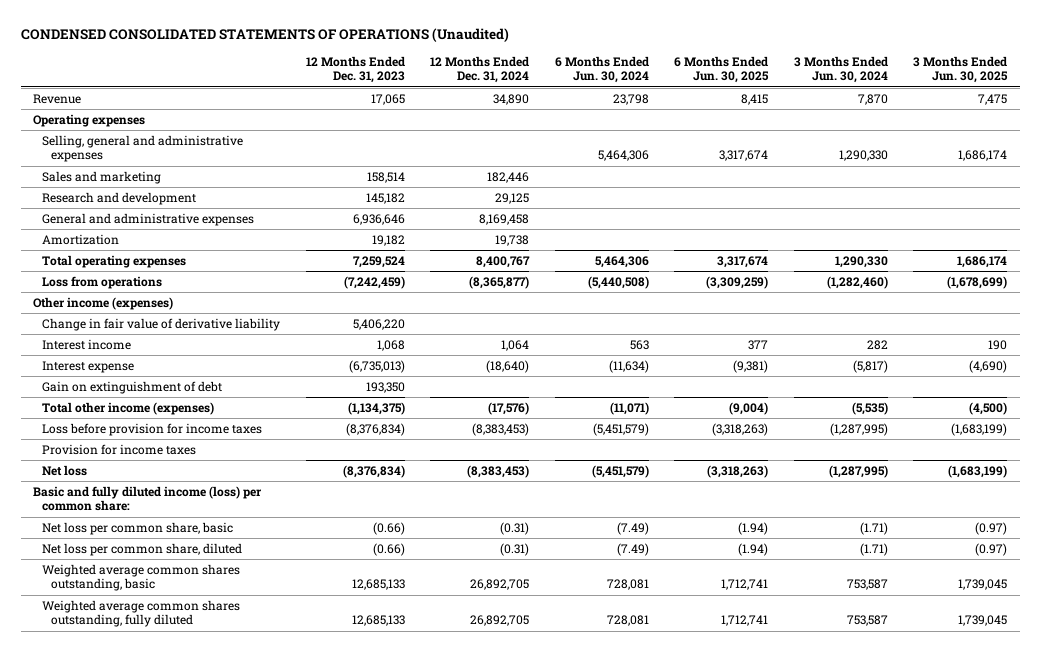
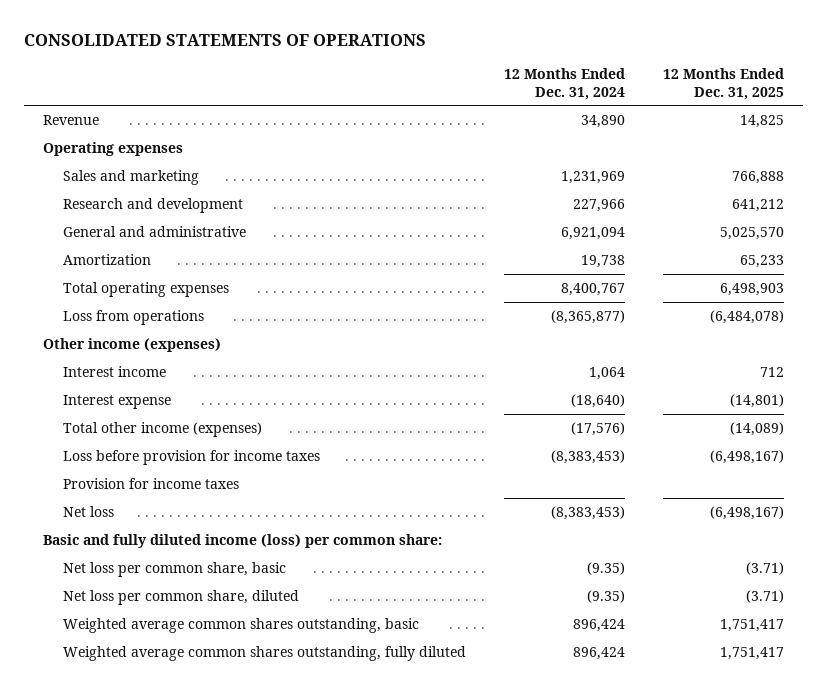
[20,28,509,43] CONDENSED CONSOLIDATED STATEMENTS OF OPERATIONS (Unaudited) -> [24,34,427,47] CONSOLIDATED STATEMENTS OF OPERATIONS
[305,55,405,84] 12 Months Ended Dec. 31, 2023 -> none
[554,55,649,84] 6 Months Ended Jun. 30, 2024 -> none
[674,55,770,84] 6 Months Ended Jun. 30, 2025 -> none
[793,55,888,84] 3 Months Ended Jun. 30, 2024 -> none
[912,55,1008,84] 3 Months Ended Jun. 30, 2025 -> none
none -> [663,68,785,100] 12 Months Ended Dec. 31, 2025
[42,134,244,163] Selling, general and administrative expenses -> none
[487,171,530,183] 182,446 -> [561,170,626,184] 1,231,969
[495,192,530,204] 29,125 -> [573,198,626,212] 227,966
[42,212,255,226] General and administrative expenses -> [63,225,247,237] General and administrative
[479,213,530,225] 8,169,458 -> [561,226,626,240] 6,921,094
[42,317,281,331] Change in fair value of derivative liability -> none
[42,380,223,394] Gain on extinguishment of debt -> none
[500,521,530,535] (0.31) -> [587,561,626,575] (9.35)
[500,542,530,556] (0.31) -> [587,589,626,603] (9.35)
[470,579,530,591] 26,892,705 -> [573,618,626,632] 896,424
[470,615,530,627] 26,892,705 -> [573,646,626,660] 896,424

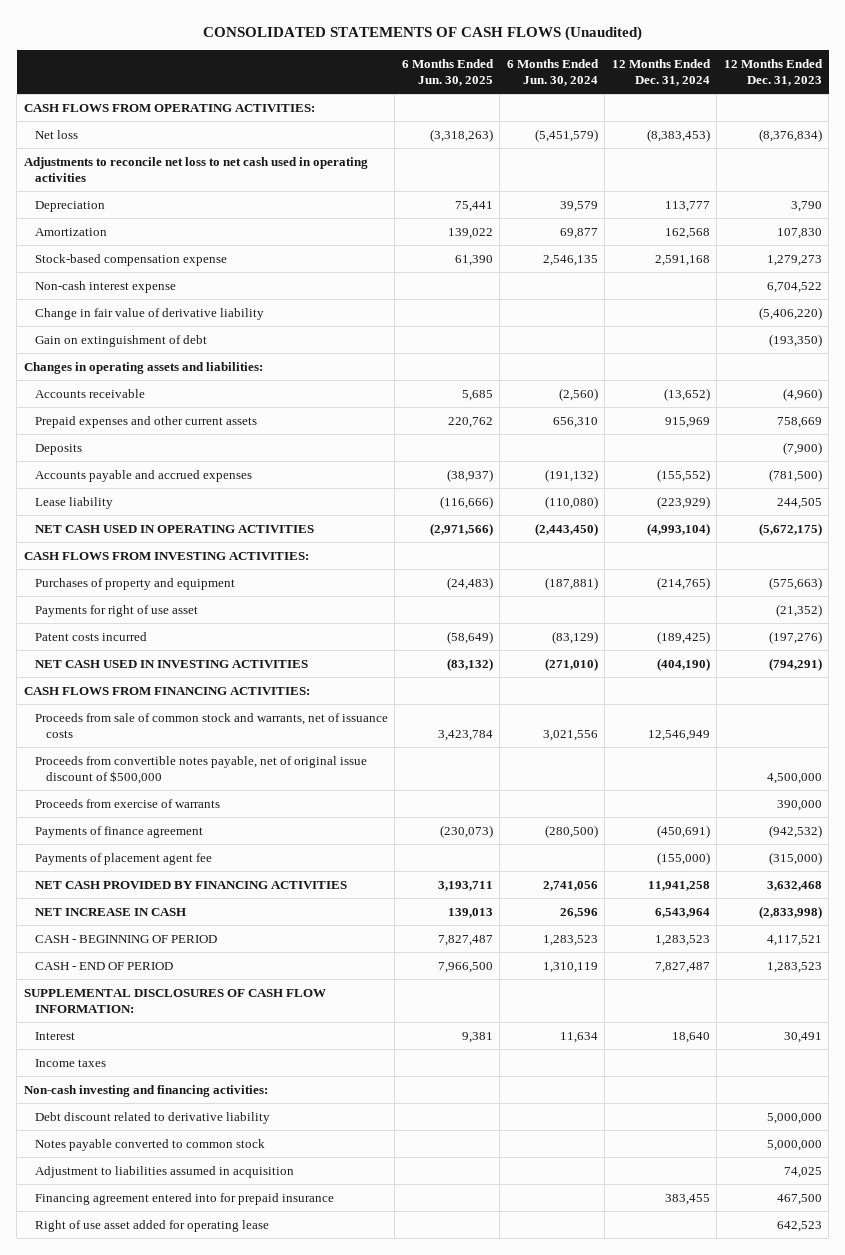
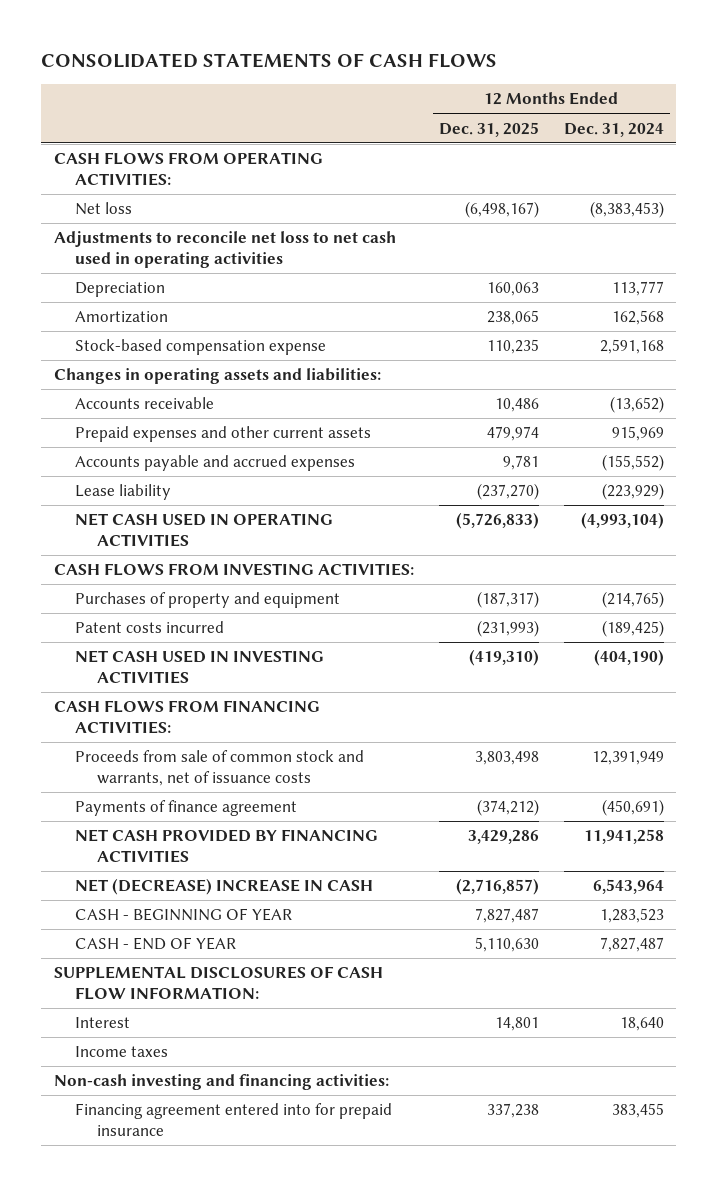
[202,25,642,41] CONSOLIDATED STATEMENTS OF CASH FLOWS (Unaudited) -> [41,53,498,69] CONSOLIDATED STATEMENTS OF CASH FLOWS
[401,58,494,87] 6 Months Ended Jun. 30, 2025 -> none
[506,58,599,87] 6 Months Ended Jun. 30, 2024 -> none
[723,58,823,87] 12 Months Ended Dec. 31, 2023 -> none
none -> [438,121,539,137] Dec. 31, 2025
[34,280,176,293] Non-cash interest expense -> none
[34,307,264,320] Change in fair value of derivative liability -> none
[34,334,207,347] Gain on extinguishment of debt -> none
[34,443,82,455] Deposits -> none
[34,604,198,617] Payments for right of use asset -> none
[34,755,367,785] Proceeds from convertible notes payable, net of original issue discount of $500,000 -> none
[34,798,220,808] Proceeds from exercise of warrants -> none
[647,730,710,742] 12,546,949 -> [591,751,664,766] 12,391,949
[34,852,212,865] Payments of placement agent fee -> none
[34,907,186,916] NET INCREASE IN CASH -> [75,878,374,896] NET (DECREASE) INCREASE IN CASH
[34,934,217,943] CASH - BEGINNING OF PERIOD -> [75,908,293,922] CASH - BEGINNING OF YEAR
[34,961,173,970] CASH - END OF PERIOD -> [75,937,237,951] CASH - END OF YEAR
[34,1111,270,1124] Debt discount related to derivative liability -> none
[34,1138,265,1151] Notes payable converted to common stock -> none
[34,1165,294,1178] Adjustment to liabilities assumed in acquisition -> none
[34,1219,269,1232] Right of use asset added for operating lease -> none

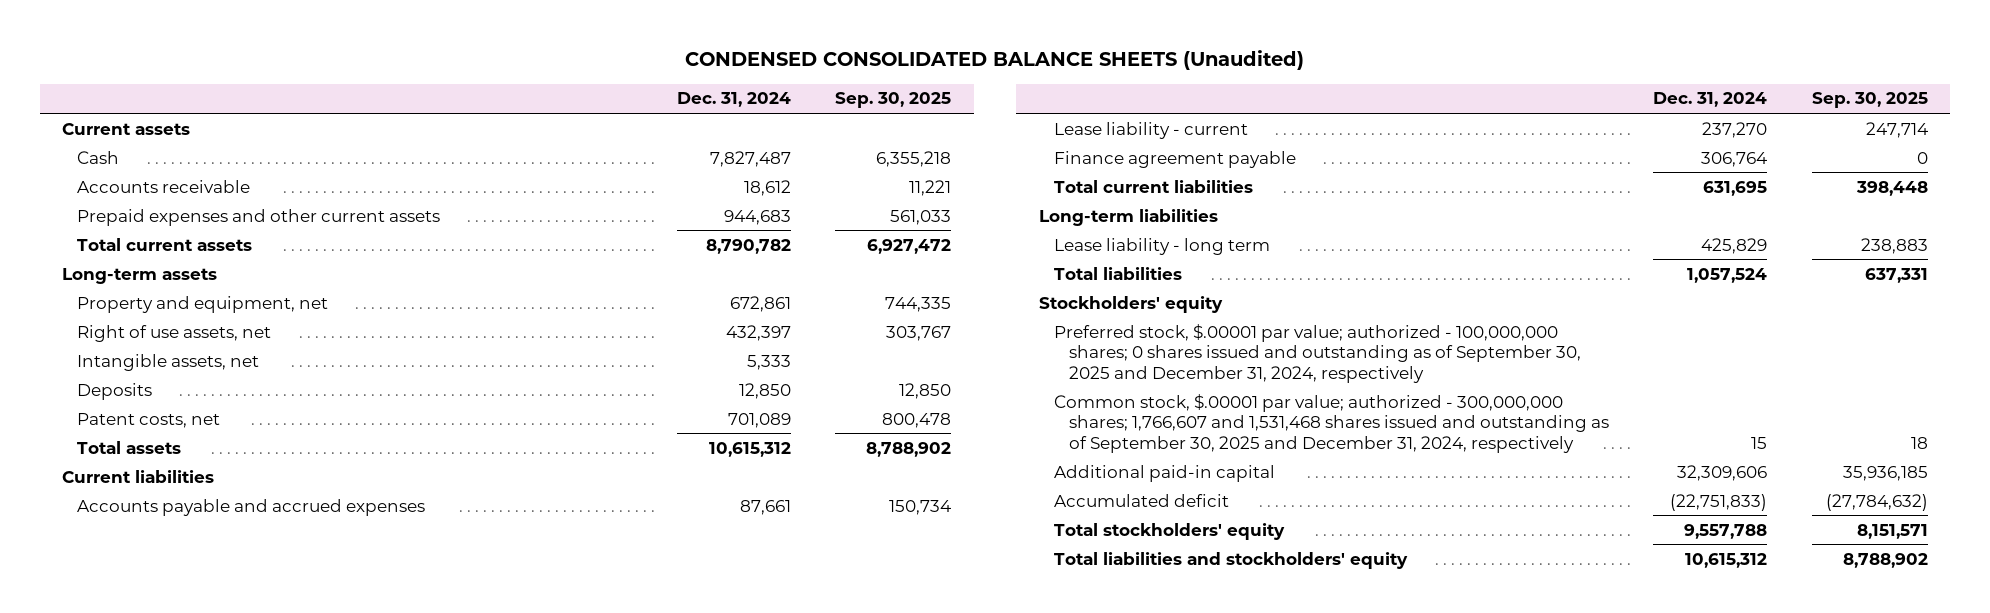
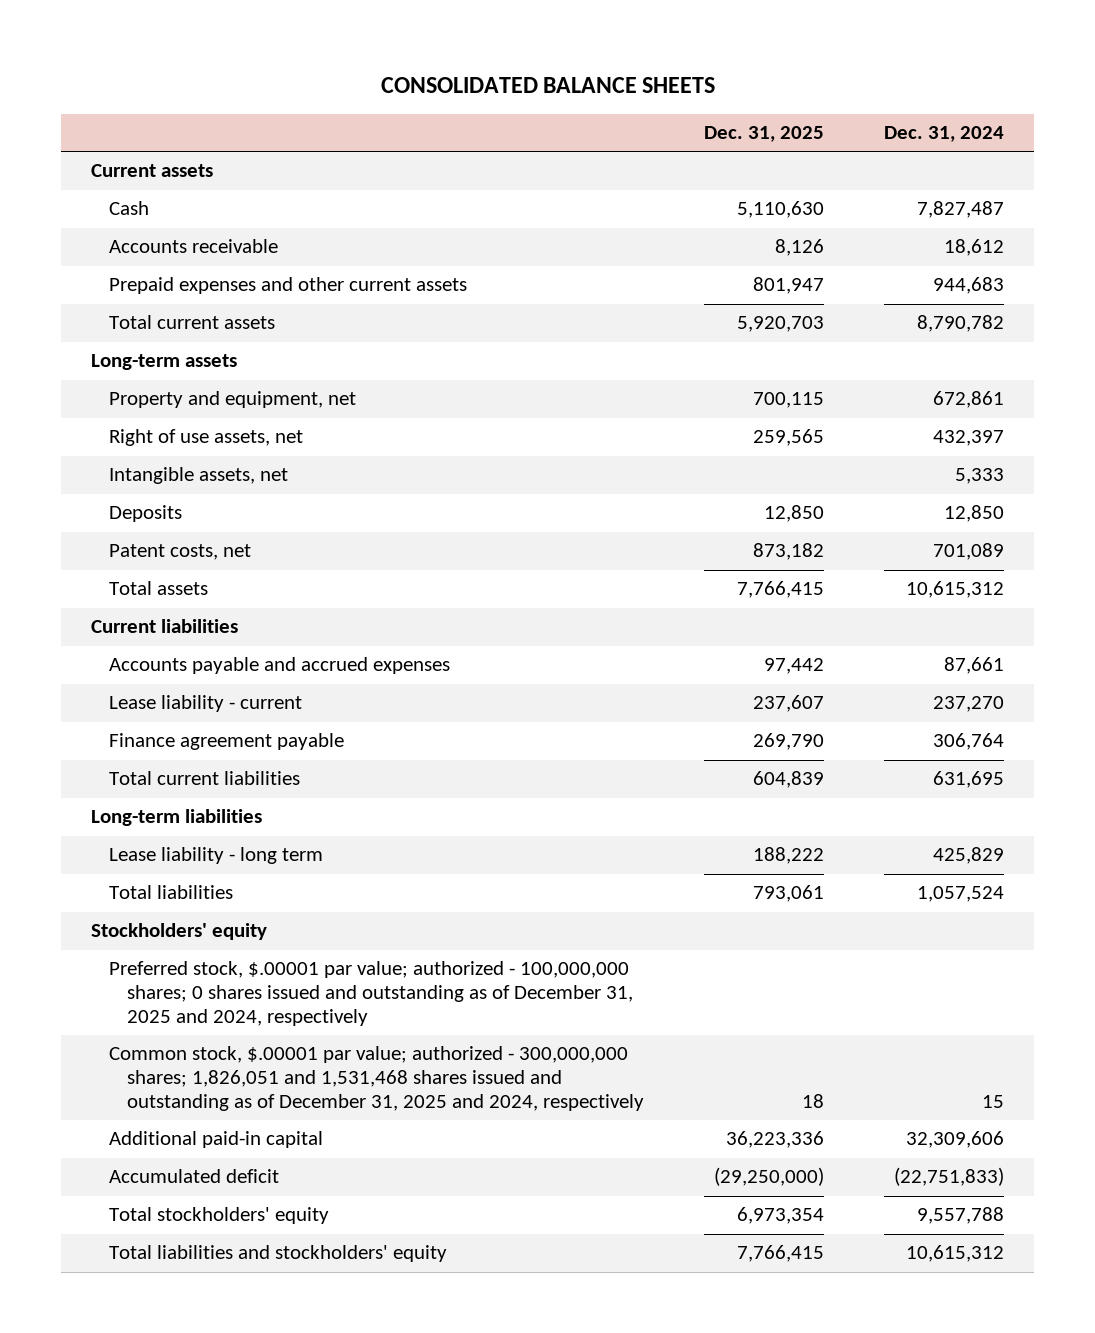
[685,50,1305,71] CONDENSED CONSOLIDATED BALANCE SHEETS (Unaudited) -> [380,77,715,94] CONSOLIDATED BALANCE SHEETS
[835,92,952,109] Sep. 30, 2025 -> none
none -> [704,126,825,143] Dec. 31, 2025
[1053,323,1581,383] Preferred stock, $.00001 par value; authorized - 100,000,000 shares; 0 shares issued and outstanding as of September 30, 2025 and December 31, 2024, respectively -> [109,961,634,1026] Preferred stock, $.00001 par value; authorized - 100,000,000 shares; 0 shares issued and outstanding as of December 31, 2025 and 2024, respectively
[1053,393,1609,453] Common stock, $.00001 par value; authorized - 300,000,000 shares; 1,766,607 and 1,531,468 shares issued and outstanding as of September 30, 2025 and December 31, 2024, respectively -> [109,1046,645,1111] Common stock, $.00001 par value; authorized - 300,000,000 shares; 1,826,051 and 1,531,468 shares issued and outstanding as of December 31, 2025 and 2024, respectively

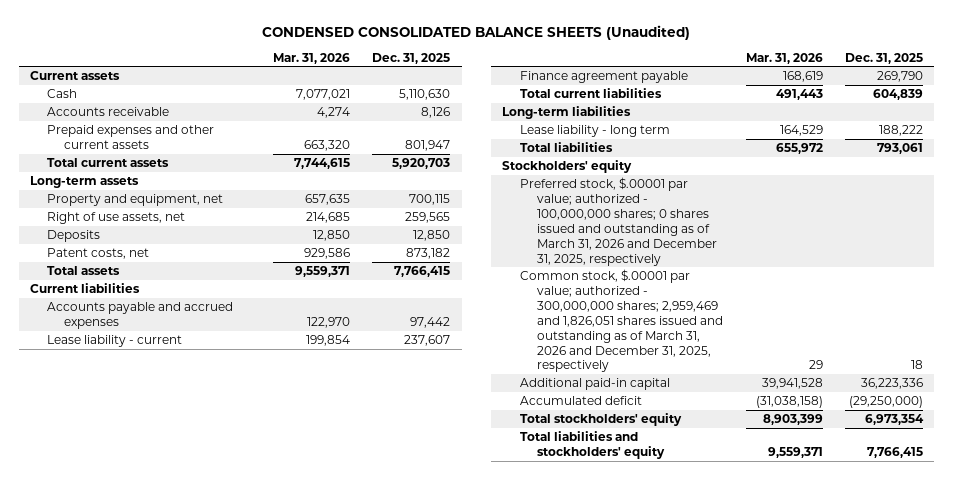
[380,77,715,94] CONSOLIDATED BALANCE SHEETS -> [262,24,691,40] CONDENSED CONSOLIDATED BALANCE SHEETS (Unaudited)
[884,126,1005,143] Dec. 31, 2024 -> none
none -> [272,52,350,64] Mar. 31, 2026
[109,467,289,485] Intangible assets, net -> none
[109,961,634,1026] Preferred stock, $.00001 par value; authorized - 100,000,000 shares; 0 shares issued and outstanding as of December 31, 2025 and 2024, respectively -> [519,177,717,266] Preferred stock, $.00001 par value; authorized - 100,000,000 shares; 0 shares issued and outstanding as of March 31, 2026 and December 31, 2025, respectively
[109,1046,645,1111] Common stock, $.00001 par value; authorized - 300,000,000 shares; 1,826,051 and 1,531,468 shares issued and outstanding as of December 31, 2025 and 2024, respectively -> [519,269,723,373] Common stock, $.00001 par value; authorized - 300,000,000 shares; 2,959,469 and 1,826,051 shares issued and outstanding as of March 31, 2026 and December 31, 2025, respectively

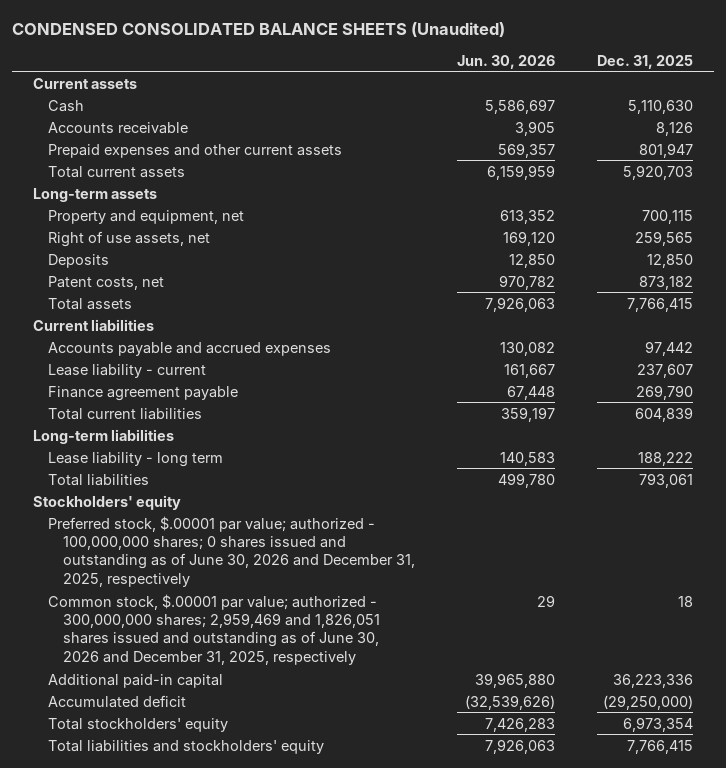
[272,52,350,64] Mar. 31, 2026 -> none
none -> [457,54,556,69] Jun. 30, 2026
[519,177,717,266] Preferred stock, $.00001 par value; authorized - 100,000,000 shares; 0 shares issued and outstanding as of March 31, 2026 and December 31, 2025, respectively -> [48,515,416,587] Preferred stock, $.00001 par value; authorized - 100,000,000 shares; 0 shares issued and outstanding as of June 30, 2026 and December 31, 2025, respectively
[519,269,723,373] Common stock, $.00001 par value; authorized - 300,000,000 shares; 2,959,469 and 1,826,051 shares issued and outstanding as of March 31, 2026 and December 31, 2025, respectively -> [48,593,381,665] Common stock, $.00001 par value; authorized - 300,000,000 shares; 2,959,469 and 1,826,051 shares issued and outstanding as of June 30, 2026 and December 31, 2025, respectively

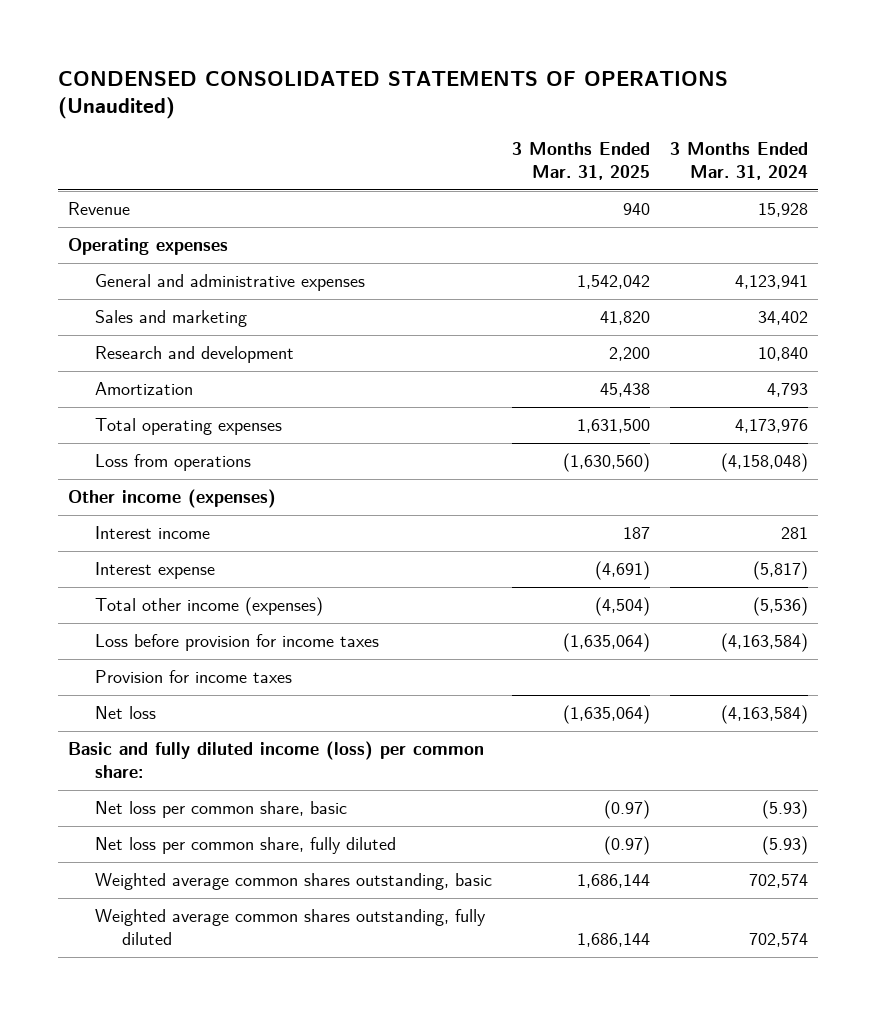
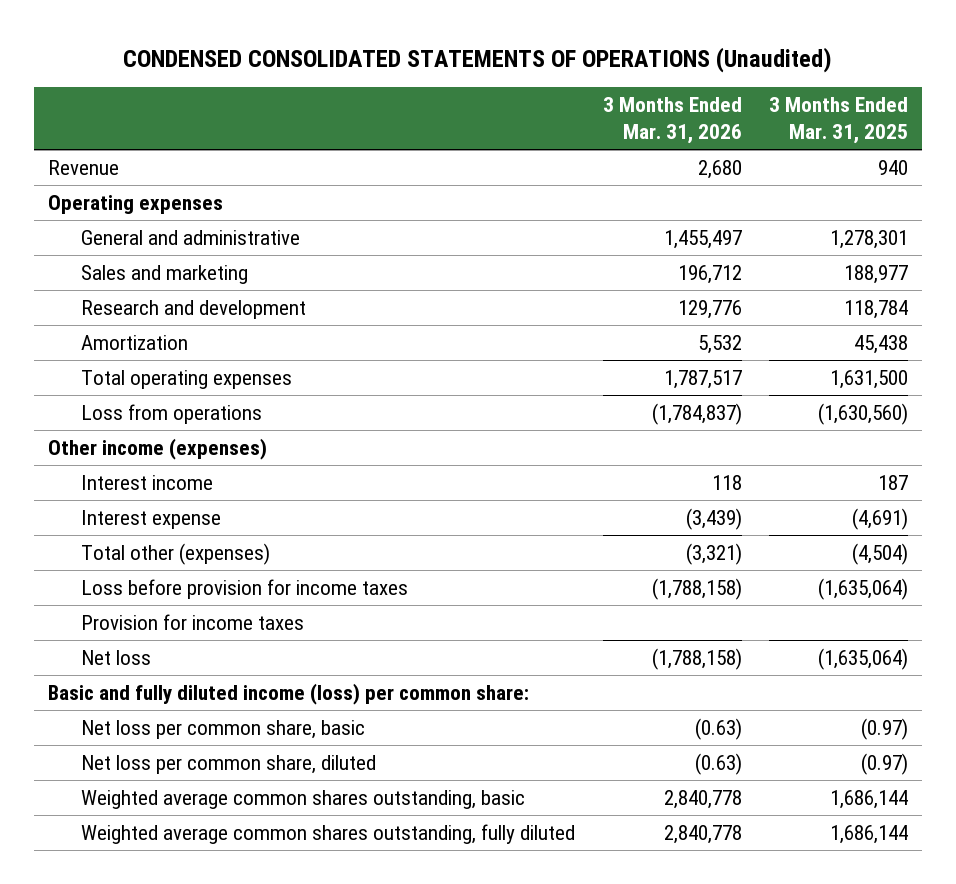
[670,142,809,180] 3 Months Ended Mar. 31, 2024 -> none
none -> [602,97,742,145] 3 Months Ended Mar. 31, 2026
[95,274,366,292] General and administrative expenses -> [81,229,301,245] General and administrative
[577,275,651,290] 1,542,042 -> [830,229,909,249] 1,278,301
[600,311,651,326] 41,820 -> [844,264,909,284] 188,977
[609,347,651,362] 2,200 -> [844,299,909,319] 118,784
[95,597,324,617] Total other income (expenses) -> [81,542,271,565] Total other (expenses)
[95,837,397,855] Net loss per common share, fully diluted -> [81,754,377,774] Net loss per common share, diluted

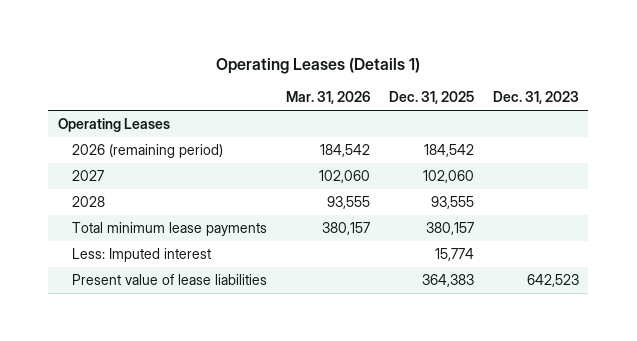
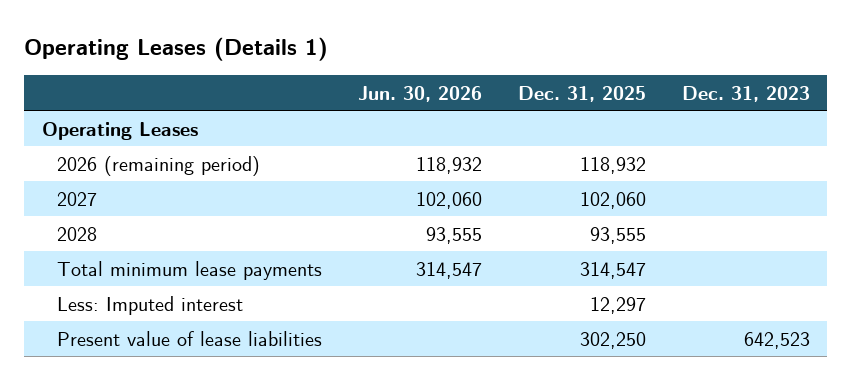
[286,91,371,105] Mar. 31, 2026 -> none
none -> [357,85,482,102] Jun. 30, 2026
[424,144,475,158] 184,542 -> [579,156,646,174] 118,932
[426,222,475,236] 380,157 -> [579,261,646,279] 314,547
[435,248,475,262] 15,774 -> [589,296,646,314] 12,297
[422,274,475,288] 364,383 -> [579,331,646,349] 302,250

